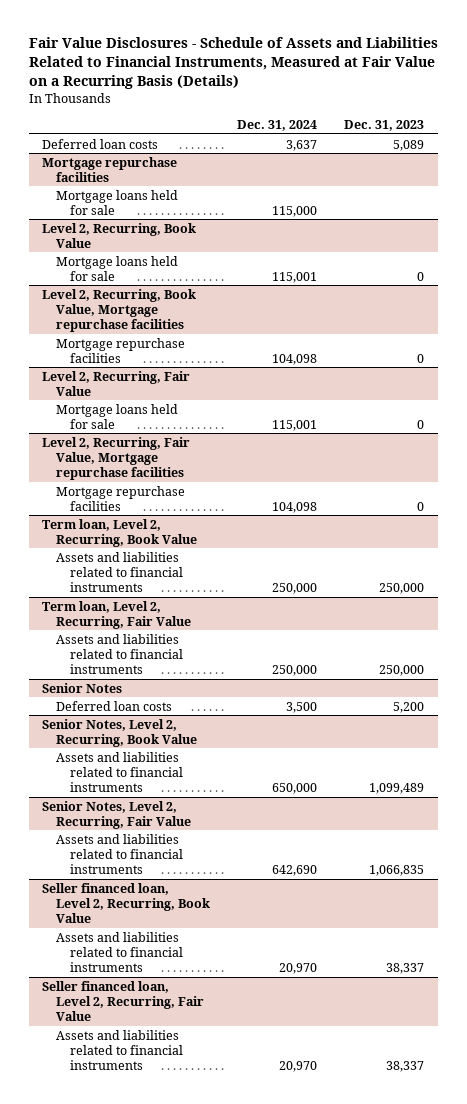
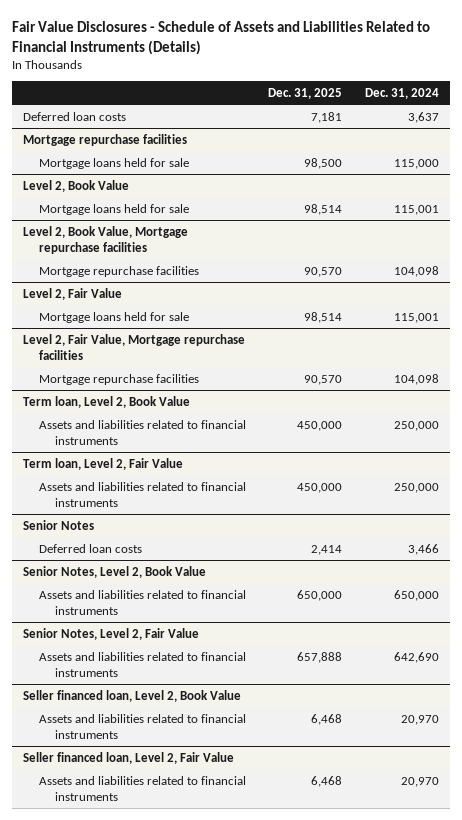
[28,36,438,90] Fair Value Disclosures - Schedule of Assets and Liabilities Related to Financial Instruments, Measured at Fair Value on a Recurring Basis (Details) -> [12,20,431,55] Fair Value Disclosures - Schedule of Assets and Liabilities Related to Financial Instruments (Details)
[344,120,425,132] Dec. 31, 2023 -> none
none -> [268,87,343,99] Dec. 31, 2025
[42,222,197,248] Level 2, Recurring, Book Value -> [23,179,130,192] Level 2, Book Value
[42,288,197,332] Level 2, Recurring, Book Value, Mortgage repurchase facilities -> [23,225,189,254] Level 2, Book Value, Mortgage repurchase facilities
[42,370,191,396] Level 2, Recurring, Fair Value -> [23,287,123,300] Level 2, Fair Value
[42,436,191,480] Level 2, Recurring, Fair Value, Mortgage repurchase facilities -> [23,333,246,360] Level 2, Fair Value, Mortgage repurchase facilities
[42,518,198,547] Term loan, Level 2, Recurring, Book Value -> [23,395,191,408] Term loan, Level 2, Book Value
[42,600,192,629] Term loan, Level 2, Recurring, Fair Value -> [23,457,184,470] Term loan, Level 2, Fair Value
[286,701,318,713] 3,500 -> [407,543,439,555] 3,466
[42,718,198,747] Senior Notes, Level 2, Recurring, Book Value -> [23,565,207,578] Senior Notes, Level 2, Book Value
[42,800,192,829] Senior Notes, Level 2, Recurring, Fair Value -> [23,627,200,640] Senior Notes, Level 2, Fair Value
[42,882,211,923] Seller financed loan, Level 2, Recurring, Book Value -> [23,689,242,702] Seller financed loan, Level 2, Book Value
[42,980,205,1021] Seller financed loan, Level 2, Recurring, Fair Value -> [23,751,235,764] Seller financed loan, Level 2, Fair Value

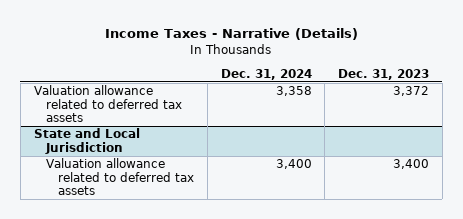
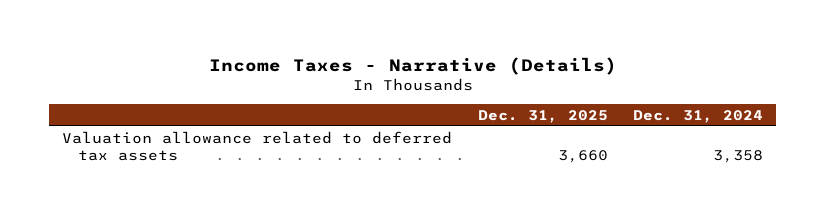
[338,68,430,80] Dec. 31, 2023 -> none
none -> [477,109,608,123] Dec. 31, 2025
[33,128,140,154] State and Local Jurisdiction -> none
[46,158,195,196] Valuation allowance related to deferred tax assets -> none

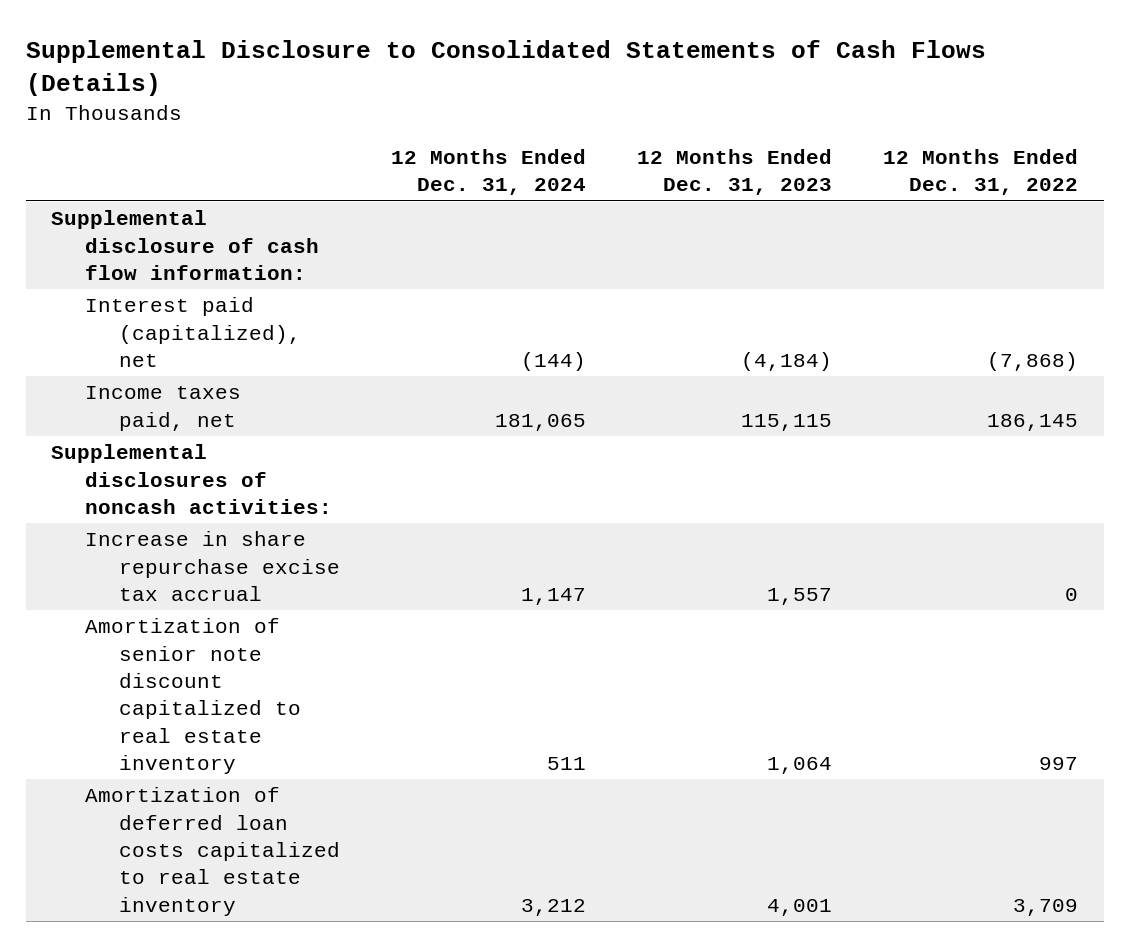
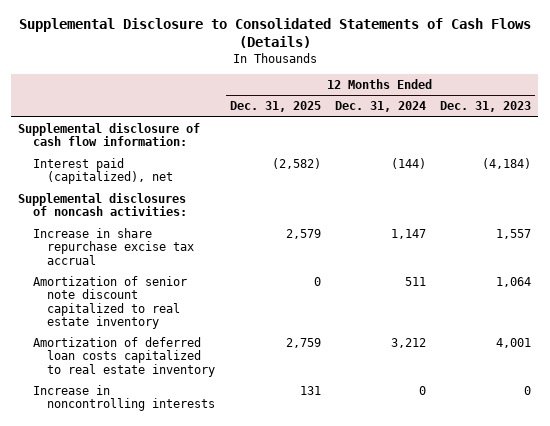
[883,149,1079,196] 12 Months Ended Dec. 31, 2022 -> none
none -> [229,101,321,113] Dec. 31, 2025
[84,386,241,431] Income taxes paid, net -> none
none -> [32,384,216,412] Increase in noncontrolling interests

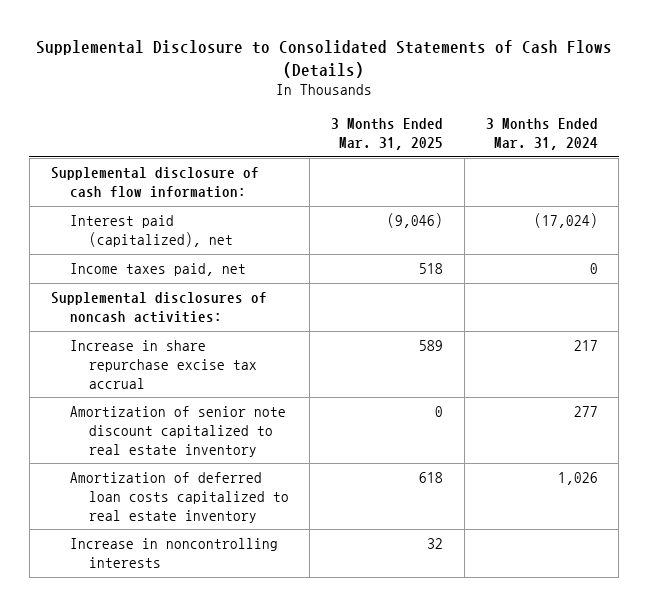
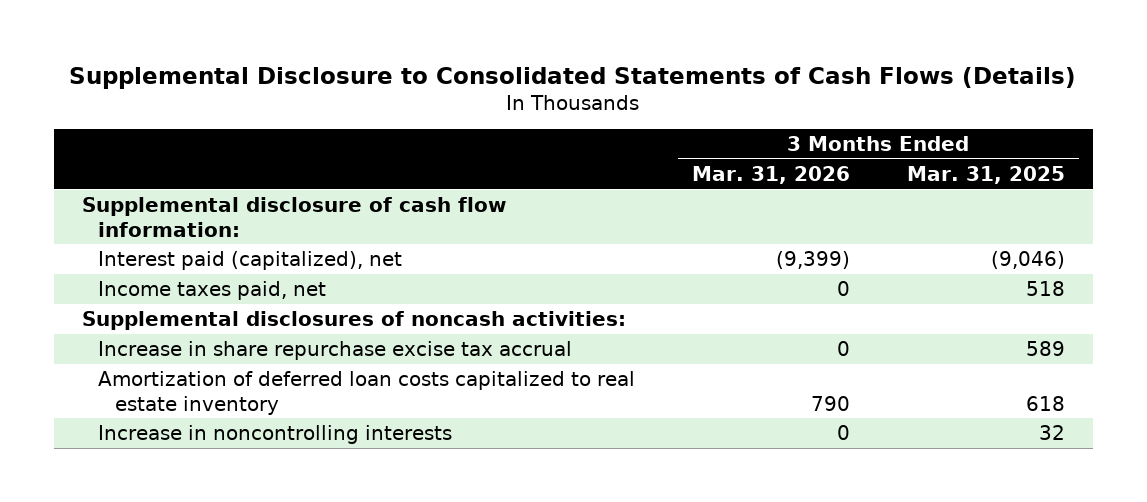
[485,118,598,150] 3 Months Ended Mar. 31, 2024 -> none
none -> [691,165,850,184] Mar. 31, 2026
[69,406,286,457] Amortization of senior note discount capitalized to real estate inventory -> none

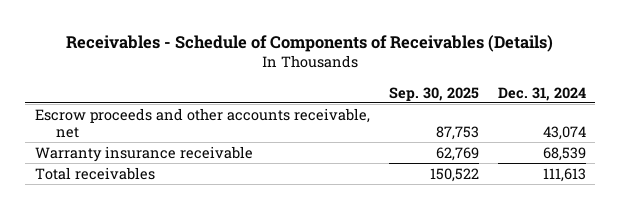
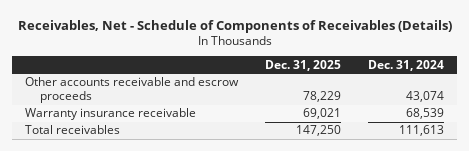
[66,34,554,52] Receivables - Schedule of Components of Receivables (Details) -> [17,19,452,33] Receivables, Net - Schedule of Components of Receivables (Details)
[388,86,479,101] Sep. 30, 2025 -> none
none -> [265,59,342,71] Dec. 31, 2025
[34,107,370,138] Escrow proceeds and other accounts receivable, net -> [25,77,240,104] Other accounts receivable and escrow proceeds

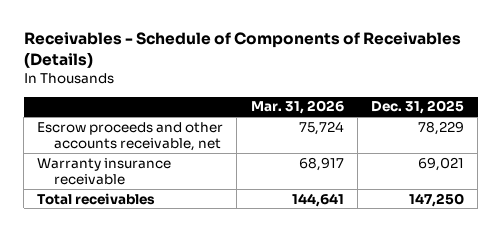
[17,19,452,33] Receivables, Net - Schedule of Components of Receivables (Details) -> [23,32,461,69] Receivables - Schedule of Components of Receivables (Details)
[367,59,444,71] Dec. 31, 2024 -> none
none -> [250,100,344,115] Mar. 31, 2026
[25,77,240,104] Other accounts receivable and escrow proceeds -> [37,121,224,151] Escrow proceeds and other accounts receivable, net

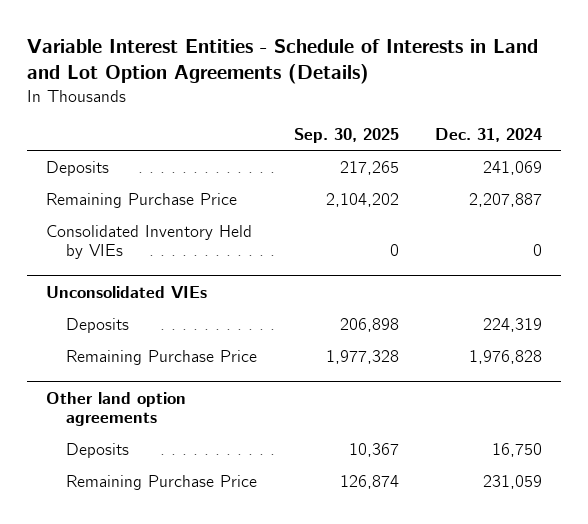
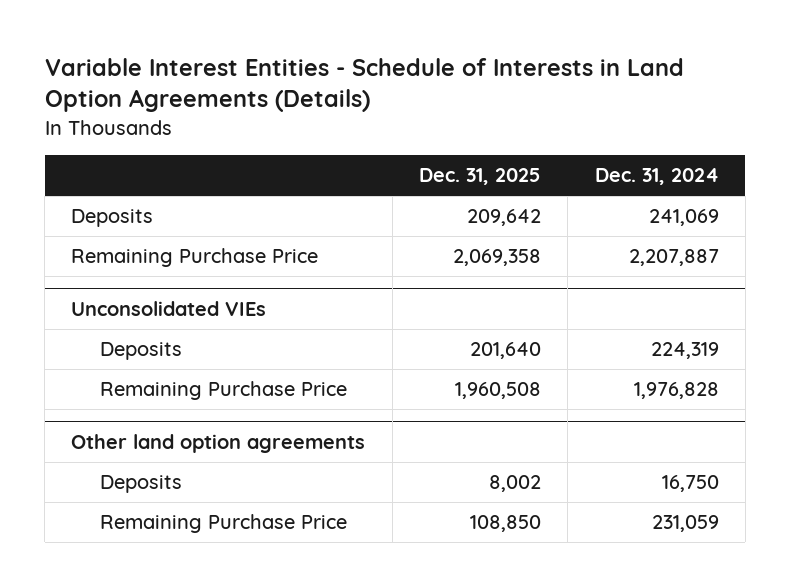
[27,39,539,85] Variable Interest Entities - Schedule of Interests in Land and Lot Option Agreements (Details) -> [44,57,684,113] Variable Interest Entities - Schedule of Interests in Land Option Agreements (Details)
[293,128,399,144] Sep. 30, 2025 -> none
none -> [418,168,541,186] Dec. 31, 2025
[45,224,252,260] Consolidated Inventory Held by VIEs -> none

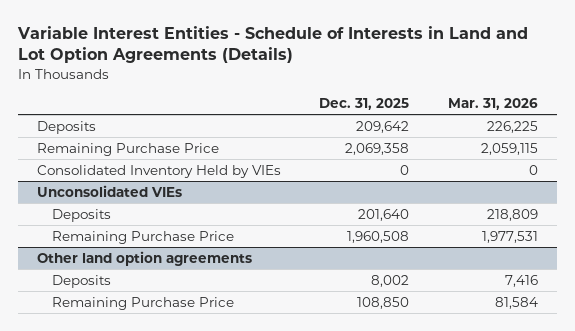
[44,57,684,113] Variable Interest Entities - Schedule of Interests in Land Option Agreements (Details) -> [16,25,528,64] Variable Interest Entities - Schedule of Interests in Land and Lot Option Agreements (Details)
[594,168,719,186] Dec. 31, 2024 -> none
none -> [448,98,539,111] Mar. 31, 2026
none -> [36,164,281,178] Consolidated Inventory Held by VIEs

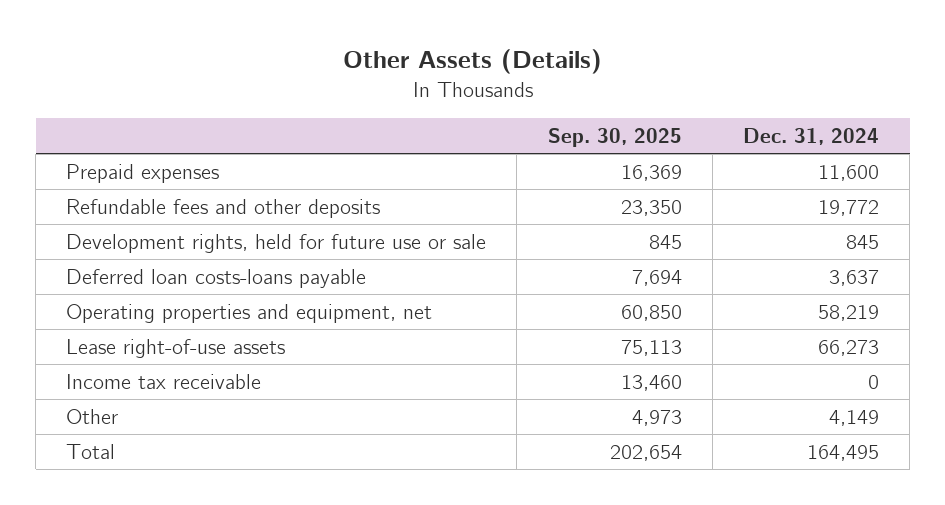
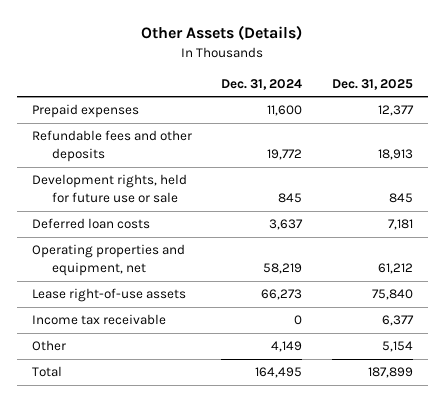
[547,128,682,148] Sep. 30, 2025 -> none
none -> [332,78,414,90] Dec. 31, 2025
[66,268,367,288] Deferred loan costs-loans payable -> [31,218,150,230] Deferred loan costs

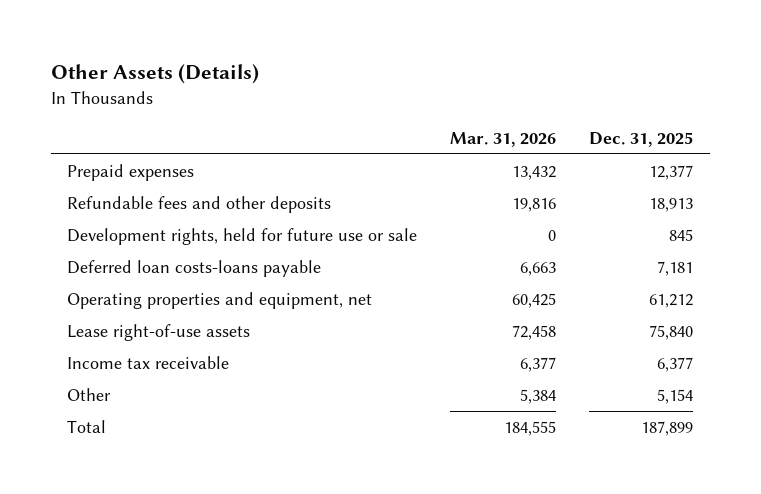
[221,78,303,90] Dec. 31, 2024 -> none
none -> [450,131,557,147] Mar. 31, 2026
[31,218,150,230] Deferred loan costs -> [67,259,322,277] Deferred loan costs-loans payable

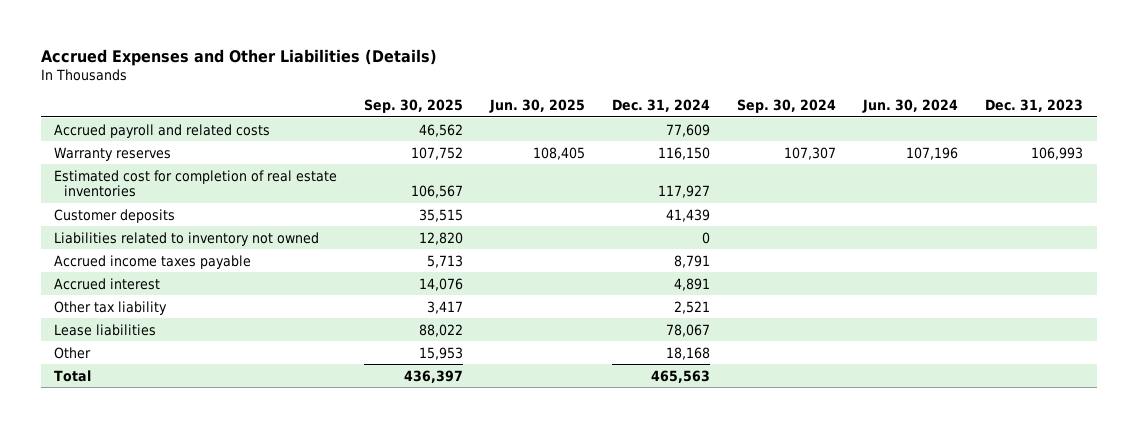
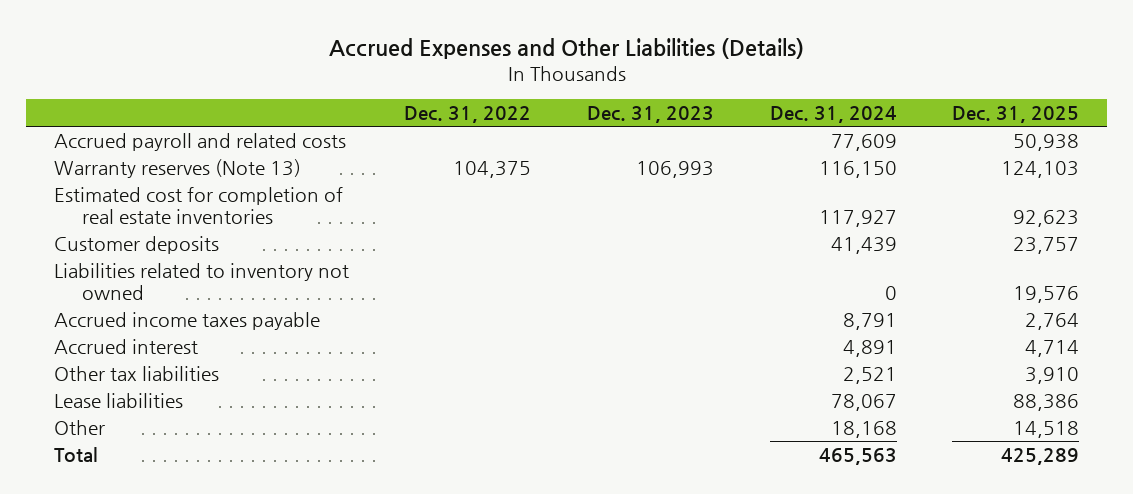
[364,98,464,113] Sep. 30, 2025 -> none
[489,98,586,113] Jun. 30, 2025 -> none
[737,98,837,113] Sep. 30, 2024 -> none
[862,98,959,113] Jun. 30, 2024 -> none
none -> [404,106,532,124] Dec. 31, 2022
none -> [952,106,1080,124] Dec. 31, 2025
[54,146,172,161] Warranty reserves -> [53,159,301,179] Warranty reserves (Note 13)
[54,300,168,315] Other tax liability -> [53,366,219,382] Other tax liabilities

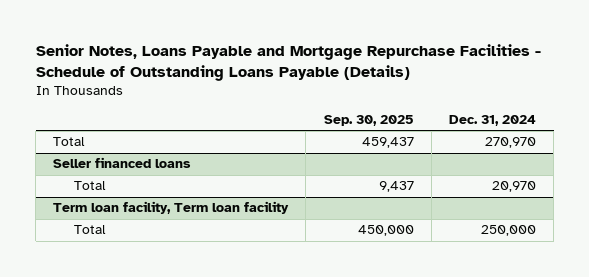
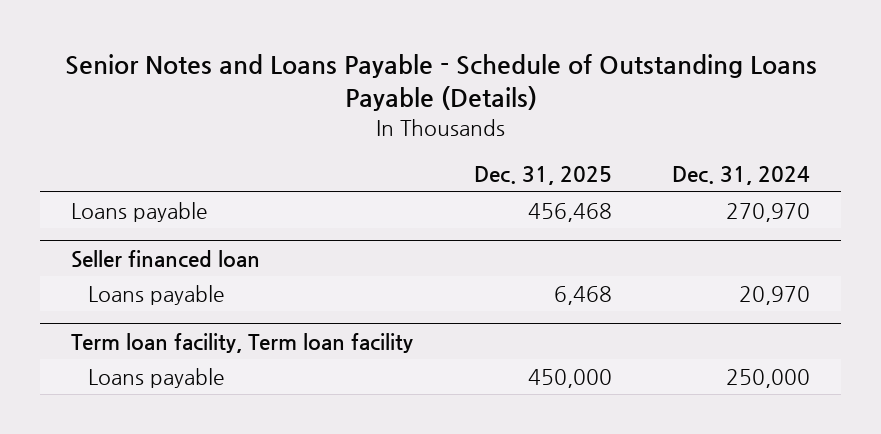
[35,44,541,82] Senior Notes, Loans Payable and Mortgage Repurchase Facilities - Schedule of Outstanding Loans Payable (Details) -> [64,54,817,112] Senior Notes and Loans Payable - Schedule of Outstanding Loans Payable (Details)
[323,114,414,126] Sep. 30, 2025 -> none
none -> [473,166,612,186] Dec. 31, 2025
[53,137,86,147] Total -> [70,202,207,223] Loans payable
[53,157,192,169] Seller financed loans -> [70,249,260,268] Seller financed loan
[73,181,106,191] Total -> [88,285,225,306] Loans payable
[73,225,106,235] Total -> [88,368,225,389] Loans payable

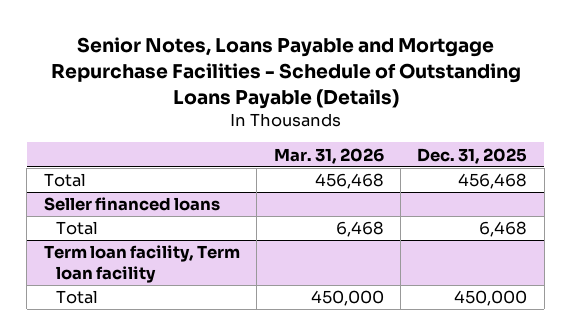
[64,54,817,112] Senior Notes and Loans Payable - Schedule of Outstanding Loans Payable (Details) -> [50,37,521,109] Senior Notes, Loans Payable and Mortgage Repurchase Facilities - Schedule of Outstanding Loans Payable (Details)
[672,166,811,186] Dec. 31, 2024 -> none
none -> [273,147,384,164] Mar. 31, 2026
[70,202,207,223] Loans payable -> [43,173,86,188] Total
[70,249,260,268] Seller financed loan -> [43,197,220,212] Seller financed loans
[88,285,225,306] Loans payable -> [56,221,99,236] Total
[88,368,225,389] Loans payable -> [56,290,99,305] Total

